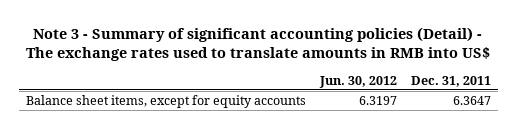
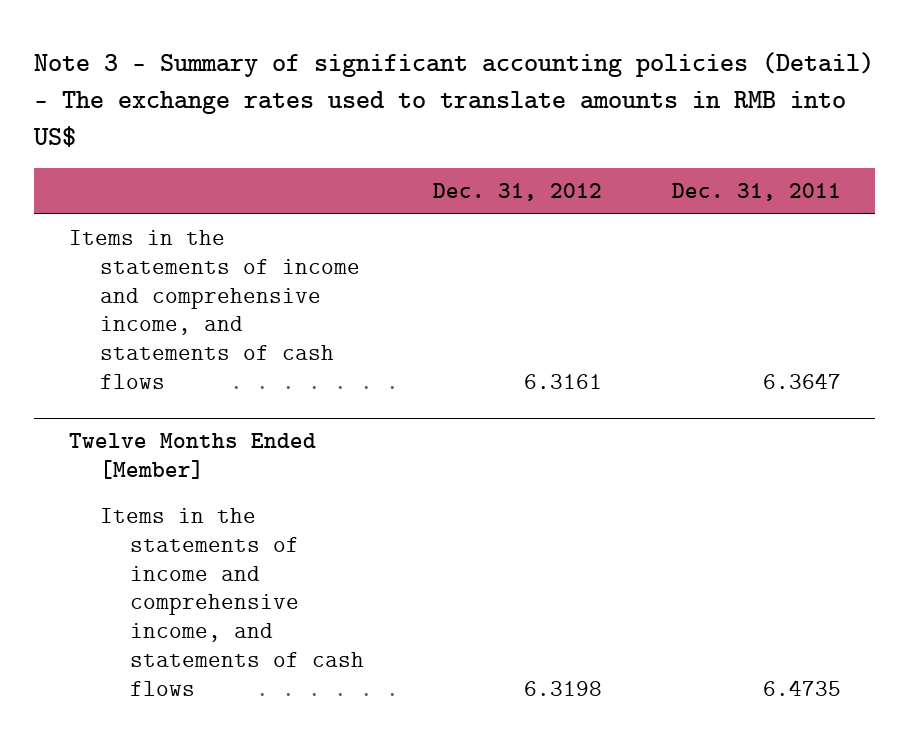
[318,75,397,88] Jun. 30, 2012 -> none
none -> [433,183,603,202] Dec. 31, 2012
[26,95,307,109] Balance sheet items, except for equity accounts -> [69,229,360,390] Items in the statements of income and comprehensive income, and statements of cash flows
none -> [69,433,317,480] Twelve Months Ended [Member]
none -> [99,507,364,696] Items in the statements of income and comprehensive income, and statements of cash flows

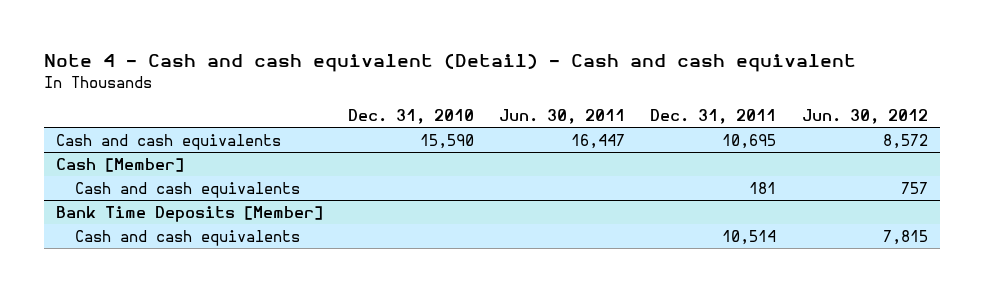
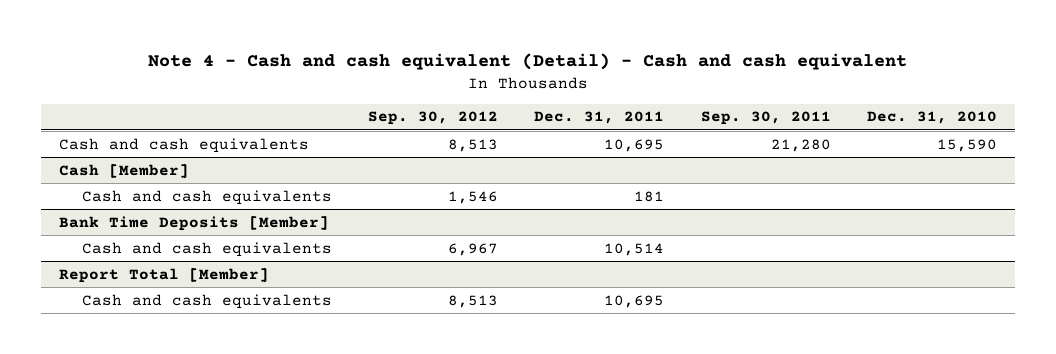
[499,108,626,124] Jun. 30, 2011 -> none
[801,108,928,124] Jun. 30, 2012 -> none
none -> [368,111,499,126] Sep. 30, 2012
none -> [700,111,831,126] Sep. 30, 2011
none -> [59,267,270,283] Report Total [Member]
none -> [81,293,332,309] Cash and cash equivalents

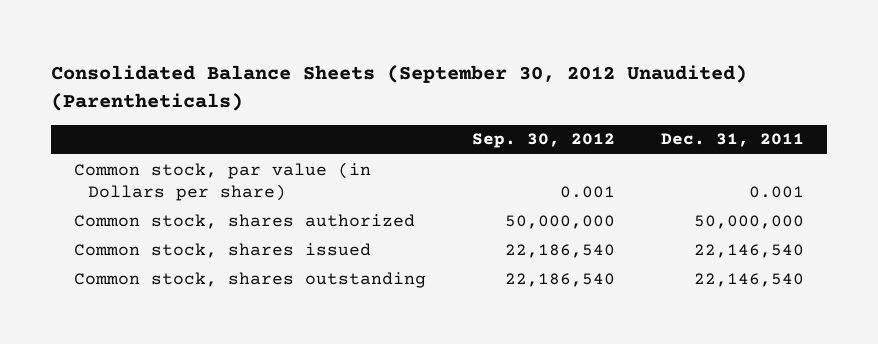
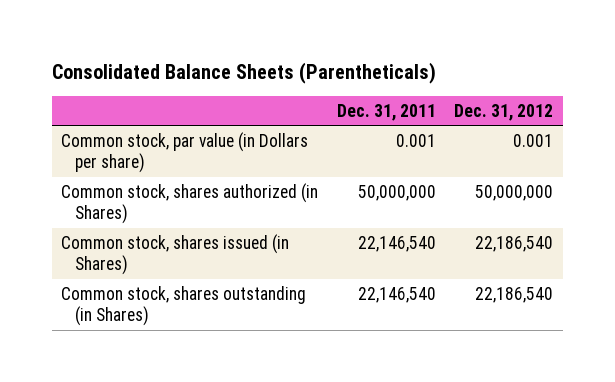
[50,64,747,111] Consolidated Balance Sheets (September 30, 2012 Unaudited) (Parentheticals) -> [51,61,436,84] Consolidated Balance Sheets (Parentheticals)
[472,133,616,149] Sep. 30, 2012 -> none
none -> [454,103,554,121] Dec. 31, 2012
[73,213,415,229] Common stock, shares authorized -> [61,182,319,225] Common stock, shares authorized (in Shares)
[73,242,371,258] Common stock, shares issued -> [61,233,290,276] Common stock, shares issued (in Shares)
[73,271,426,288] Common stock, shares outstanding -> [61,285,307,327] Common stock, shares outstanding (in Shares)

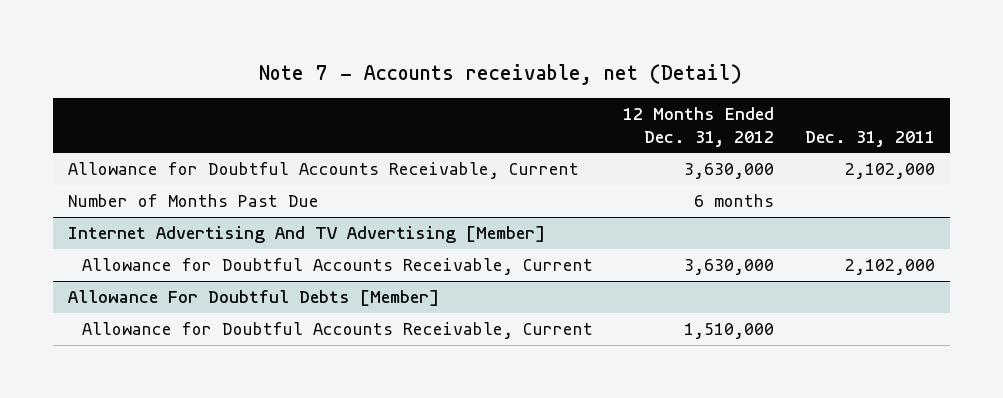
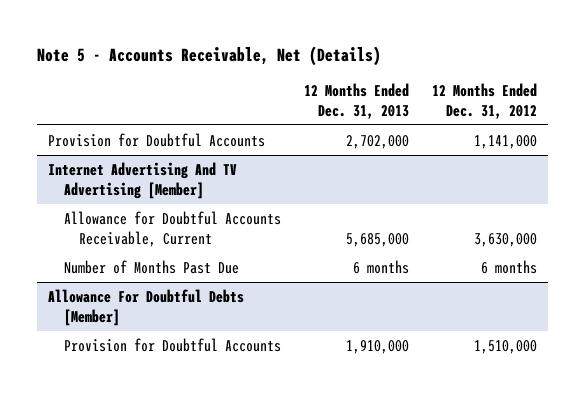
[259,64,743,86] Note 7 - Accounts receivable, net (Detail) -> [36,45,381,66] Note 5 - Accounts Receivable, Net (Details)
[804,130,935,147] Dec. 31, 2011 -> none
none -> [303,82,409,119] 12 Months Ended Dec. 31, 2013
[67,161,579,179] Allowance for Doubtful Accounts Receivable, Current -> none
[67,193,319,207] Number of Months Past Due -> none
none -> [48,132,266,147] Provision for Doubtful Accounts
none -> [63,259,239,274] Number of Months Past Due
[81,321,593,339] Allowance for Doubtful Accounts Receivable, Current -> [63,337,281,352] Provision for Doubtful Accounts

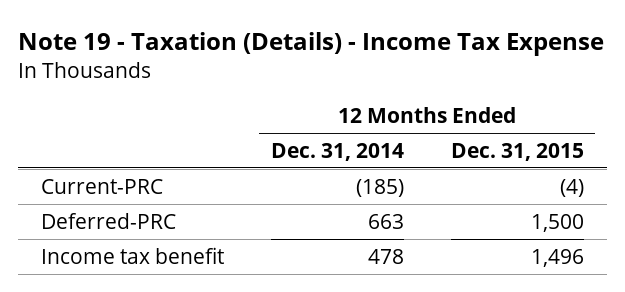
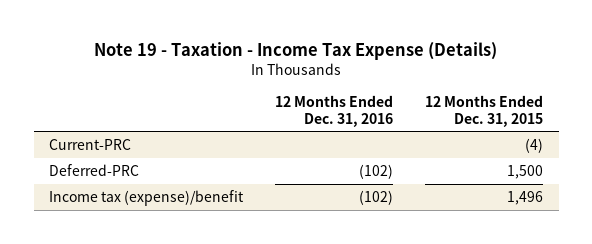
[17,31,604,56] Note 19 - Taxation (Details) - Income Tax Expense -> [94,41,498,60] Note 19 - Taxation - Income Tax Expense (Details)
[270,142,404,161] Dec. 31, 2014 -> none
none -> [275,95,394,127] 12 Months Ended Dec. 31, 2016
[40,246,224,264] Income tax benefit -> [49,189,245,206] Income tax (expense)/benefit

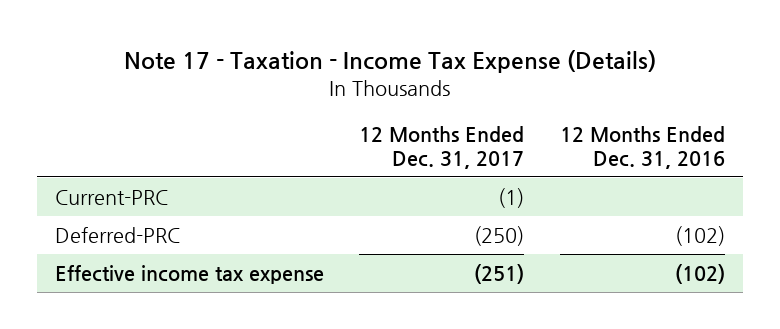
[94,41,498,60] Note 19 - Taxation - Income Tax Expense (Details) -> [123,49,656,73] Note 17 - Taxation - Income Tax Expense (Details)
[424,95,543,127] 12 Months Ended Dec. 31, 2015 -> none
none -> [359,125,525,169] 12 Months Ended Dec. 31, 2017
[49,189,245,206] Income tax (expense)/benefit -> [54,265,324,285] Effective income tax expense

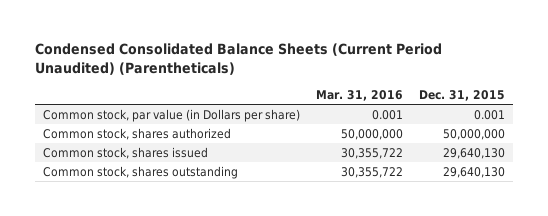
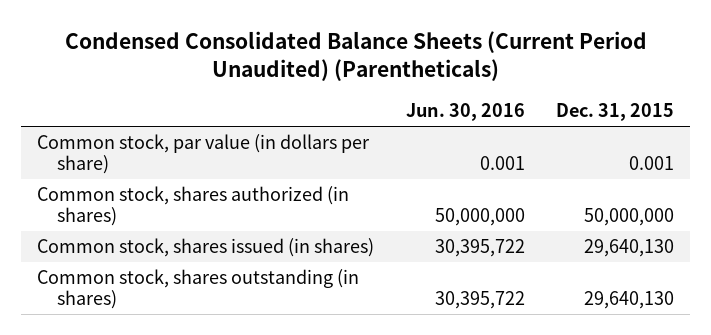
[316,89,404,101] Mar. 31, 2016 -> none
none -> [405,103,525,122] Jun. 30, 2016
[42,109,300,123] Common stock, par value (in Dollars per share) -> [36,134,370,175] Common stock, par value (in dollars per share)
[42,128,231,141] Common stock, shares authorized -> [36,186,349,227] Common stock, shares authorized (in shares)
[42,147,208,160] Common stock, shares issued -> [36,238,374,258] Common stock, shares issued (in shares)
[42,166,238,180] Common stock, shares outstanding -> [36,269,359,310] Common stock, shares outstanding (in shares)

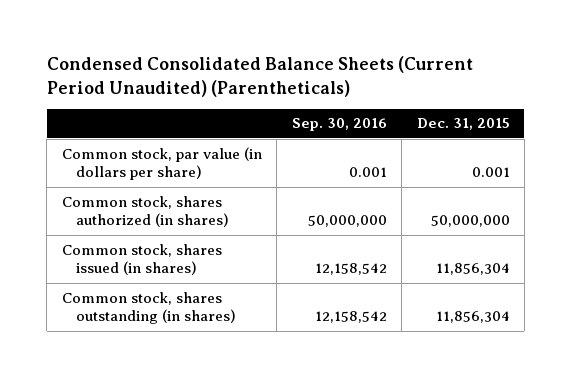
[405,103,525,122] Jun. 30, 2016 -> none
none -> [291,118,387,132] Sep. 30, 2016
[584,239,675,258] 29,640,130 -> [435,263,510,276] 11,856,304
[584,291,675,310] 29,640,130 -> [435,311,510,324] 11,856,304

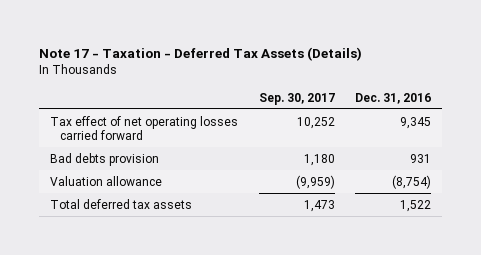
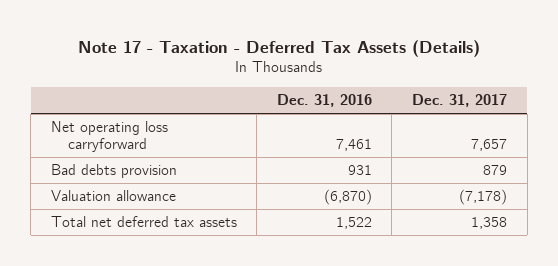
[258,92,335,105] Sep. 30, 2017 -> none
none -> [411,93,507,107] Dec. 31, 2017
[49,115,238,140] Tax effect of net operating losses carried forward -> [50,121,168,152] Net operating loss carryforward
[400,116,432,129] 9,345 -> [335,138,372,151] 7,461
[392,174,432,189] (8,754) -> [323,189,372,206] (6,870)
[49,198,192,209] Total deferred tax assets -> [50,216,237,228] Total net deferred tax assets

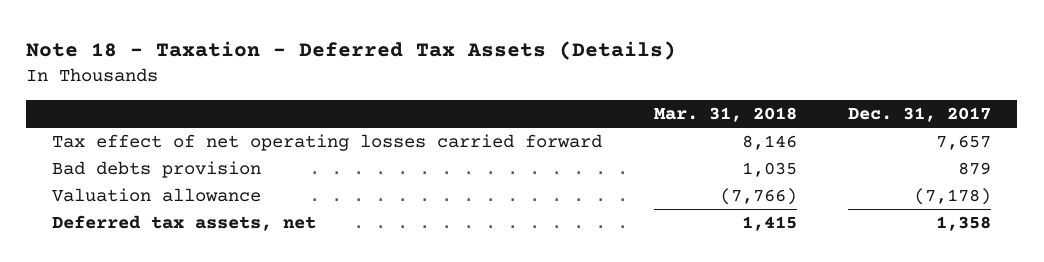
[77,40,480,58] Note 17 - Taxation - Deferred Tax Assets (Details) -> [26,40,677,60] Note 18 - Taxation - Deferred Tax Assets (Details)
[276,93,372,107] Dec. 31, 2016 -> none
none -> [653,107,797,123] Mar. 31, 2018
[50,121,168,152] Net operating loss carryforward -> [52,134,603,152] Tax effect of net operating losses carried forward
[50,216,237,228] Total net deferred tax assets -> [52,215,317,232] Deferred tax assets, net

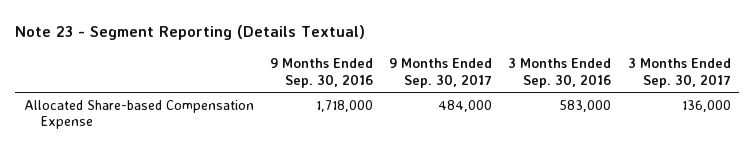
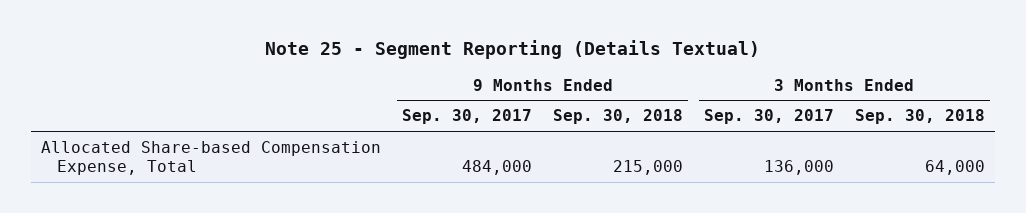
[15,25,366,41] Note 23 - Segment Reporting (Details Textual) -> [265,39,761,59] Note 25 - Segment Reporting (Details Textual)
[269,58,373,88] 9 Months Ended Sep. 30, 2016 -> none
[508,58,612,88] 3 Months Ended Sep. 30, 2016 -> none
none -> [553,109,684,125] Sep. 30, 2018
none -> [854,109,985,125] Sep. 30, 2018
[23,99,254,130] Allocated Share-based Compensation Expense -> [41,140,382,175] Allocated Share-based Compensation Expense, Total

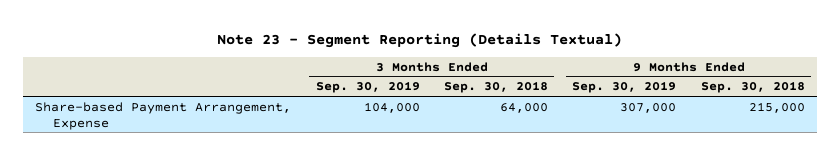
[265,39,761,59] Note 25 - Segment Reporting (Details Textual) -> [216,32,622,48] Note 23 - Segment Reporting (Details Textual)
[402,109,533,125] Sep. 30, 2017 -> none
[704,109,835,125] Sep. 30, 2017 -> none
none -> [315,81,420,94] Sep. 30, 2019
none -> [572,81,677,94] Sep. 30, 2019
[41,140,382,175] Allocated Share-based Compensation Expense, Total -> [35,101,292,130] Share-based Payment Arrangement, Expense

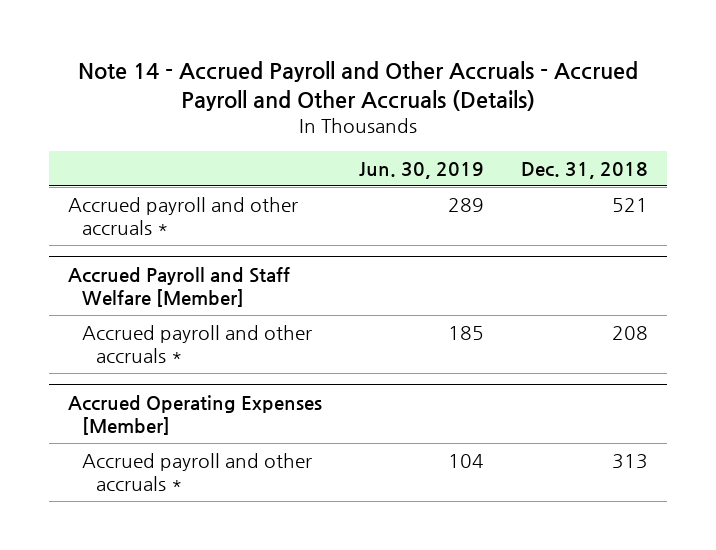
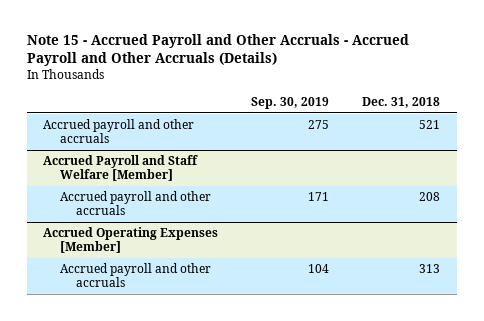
[78,61,639,112] Note 14 - Accrued Payroll and Other Accruals - Accrued Payroll and Other Accruals (Details) -> [26,33,409,67] Note 15 - Accrued Payroll and Other Accruals - Accrued Payroll and Other Accruals (Details)
[359,161,485,179] Jun. 30, 2019 -> none
none -> [251,97,330,110] Sep. 30, 2019
[67,196,298,236] Accrued payroll and other accruals * -> [43,119,195,143] Accrued payroll and other accruals
[81,324,312,364] Accrued payroll and other accruals * -> [59,191,211,215] Accrued payroll and other accruals
[81,452,312,492] Accrued payroll and other accruals * -> [59,263,211,287] Accrued payroll and other accruals

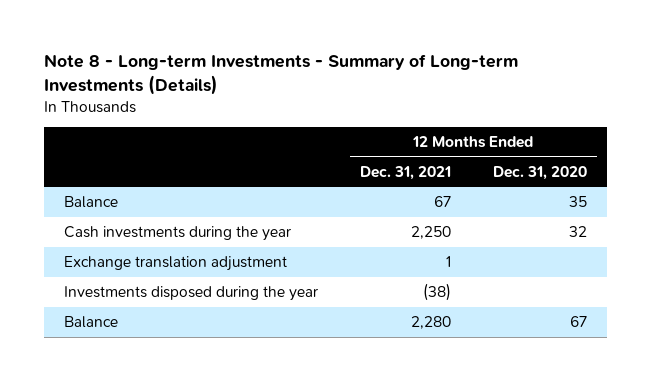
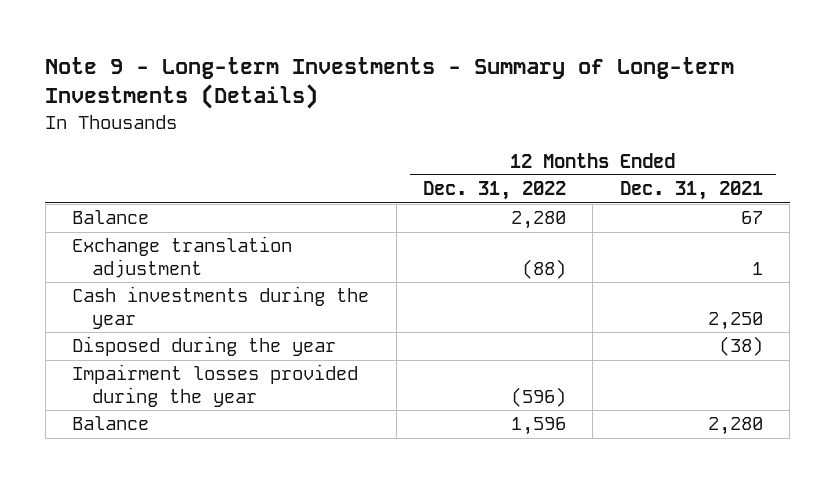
[43,54,518,96] Note 8 - Long-term Investments - Summary of Long-term Investments (Details) -> [45,57,735,110] Note 9 - Long-term Investments - Summary of Long-term Investments (Details)
[492,165,587,180] Dec. 31, 2020 -> none
none -> [423,181,567,201] Dec. 31, 2022
[64,225,292,241] Cash investments during the year -> [72,286,370,330] Cash investments during the year
[64,285,319,301] Investments disposed during the year -> [72,336,337,357] Disposed during the year
none -> [72,364,359,408] Impairment losses provided during the year

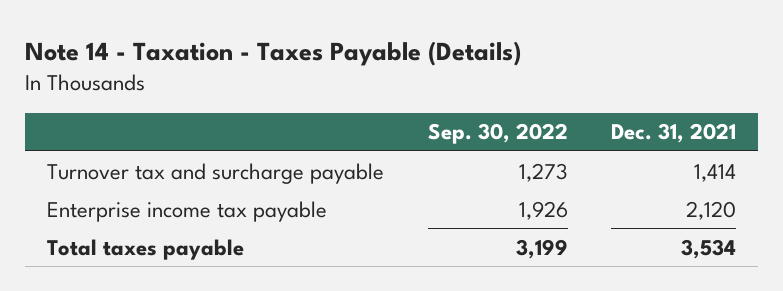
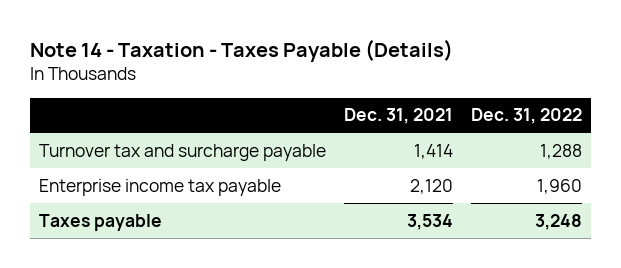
[427,123,568,145] Sep. 30, 2022 -> none
none -> [471,108,583,125] Dec. 31, 2022
[47,238,245,260] Total taxes payable -> [39,213,163,231] Taxes payable

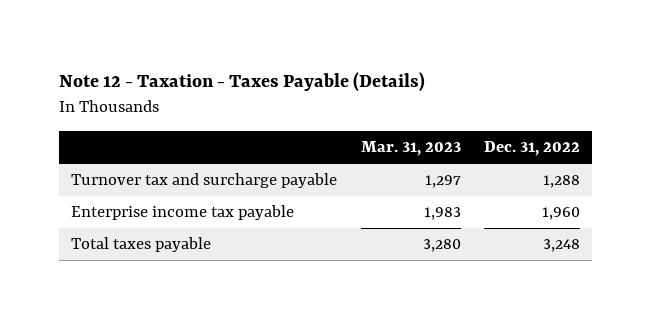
[30,38,454,62] Note 14 - Taxation - Taxes Payable (Details) -> [58,72,425,93] Note 12 - Taxation - Taxes Payable (Details)
[344,108,454,125] Dec. 31, 2021 -> none
none -> [360,141,461,157] Mar. 31, 2023
[39,213,163,231] Taxes payable -> [70,237,211,253] Total taxes payable

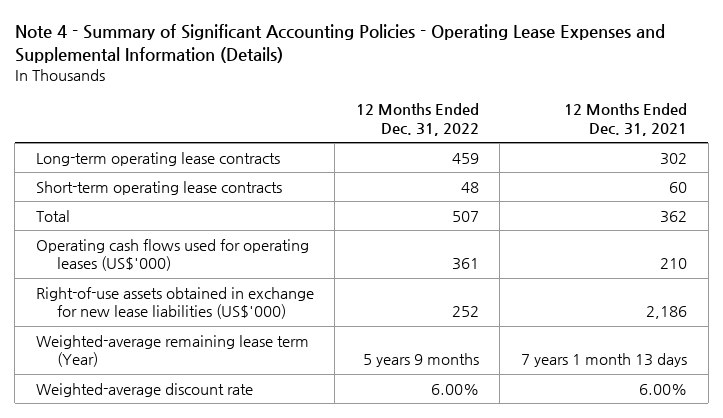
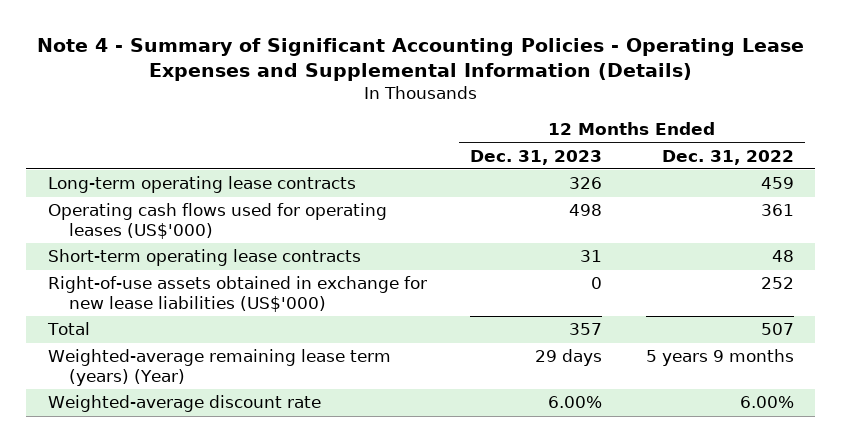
[564,103,688,136] 12 Months Ended Dec. 31, 2021 -> none
none -> [470,149,603,165] Dec. 31, 2023
[35,180,282,195] Short-term operating lease contracts -> [47,249,361,267] Short-term operating lease contracts
[35,209,70,222] Total -> [46,322,90,336] Total
[35,334,309,368] Weighted-average remaining lease term (Year) -> [47,349,391,387] Weighted-average remaining lease term (years) (Year)

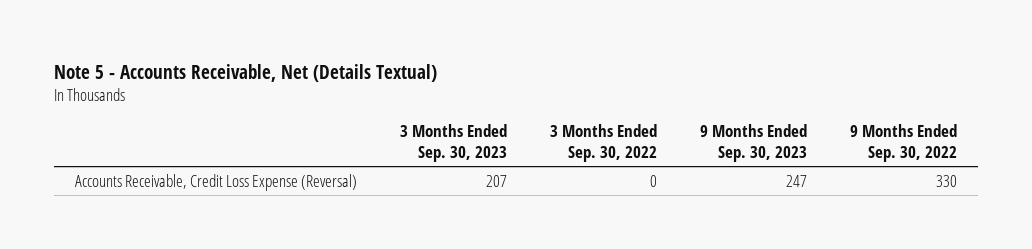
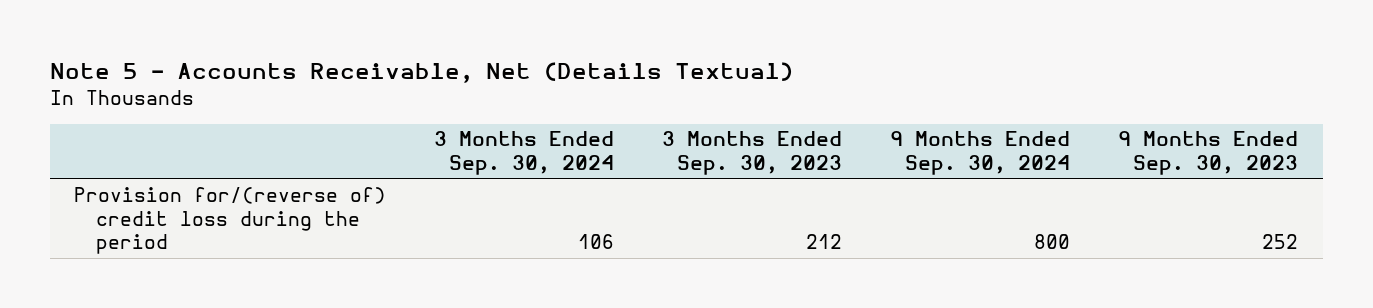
[550,124,658,163] 3 Months Ended Sep. 30, 2022 -> none
[849,124,957,163] 9 Months Ended Sep. 30, 2022 -> none
none -> [434,131,615,176] 3 Months Ended Sep. 30, 2024
none -> [890,131,1071,176] 9 Months Ended Sep. 30, 2024
[75,173,358,191] Accounts Receivable, Credit Loss Expense (Reversal) -> none
none -> [74,186,387,255] Provision for/(reverse of) credit loss during the period

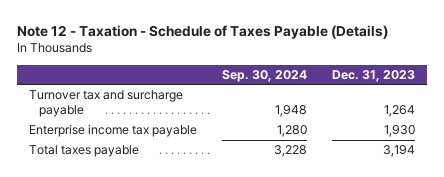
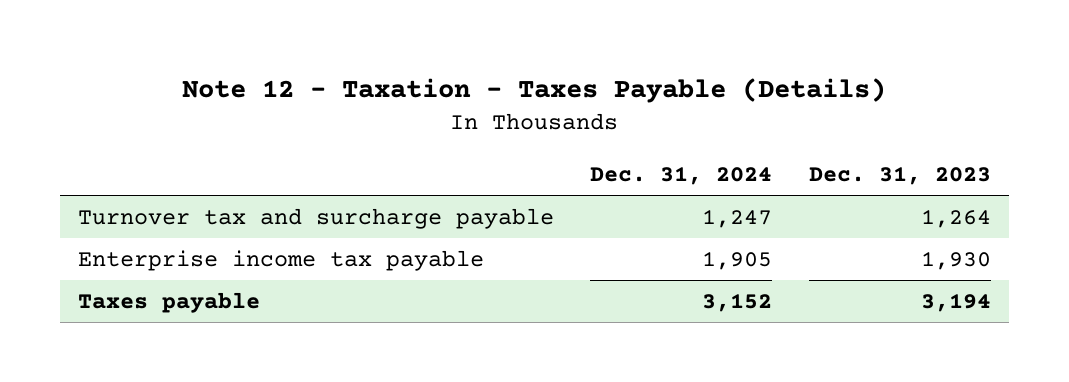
[16,24,388,39] Note 12 - Taxation - Schedule of Taxes Payable (Details) -> [182,78,887,104] Note 12 - Taxation - Taxes Payable (Details)
[221,69,307,82] Sep. 30, 2024 -> none
none -> [590,165,773,185] Dec. 31, 2024
[29,145,140,158] Total taxes payable -> [78,291,261,313] Taxes payable

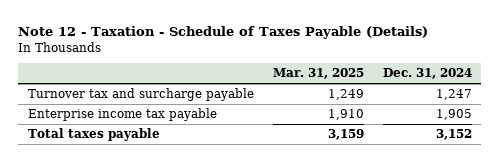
[182,78,887,104] Note 12 - Taxation - Taxes Payable (Details) -> [18,26,429,40] Note 12 - Taxation - Schedule of Taxes Payable (Details)
[808,165,991,185] Dec. 31, 2023 -> none
none -> [272,68,364,80] Mar. 31, 2025
[78,291,261,313] Taxes payable -> [27,128,160,142] Total taxes payable

